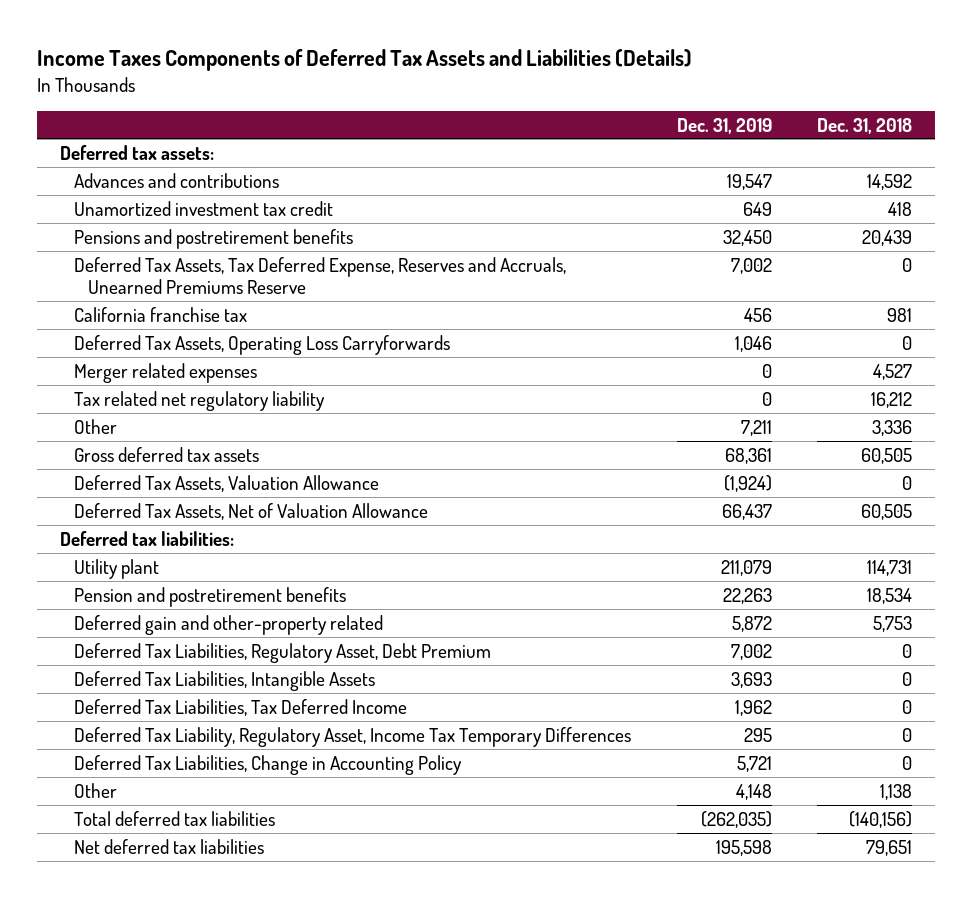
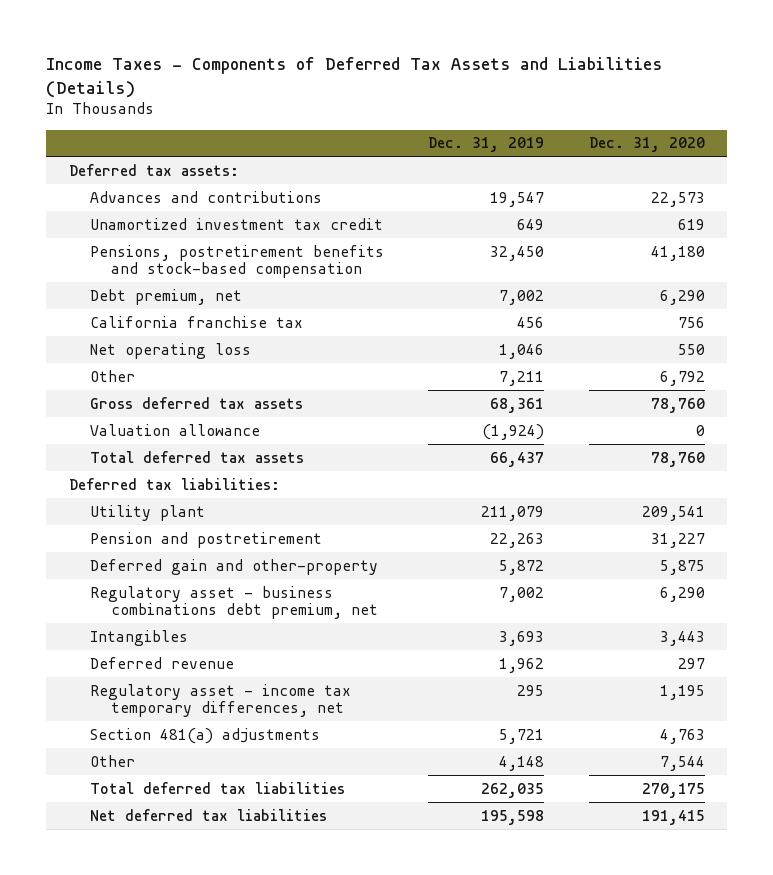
[36,49,692,72] Income Taxes Components of Deferred Tax Assets and Liabilities (Details) -> [46,57,663,98] Income Taxes - Components of Deferred Tax Assets and Liabilities (Details)
[817,117,913,134] Dec. 31, 2018 -> none
none -> [588,137,705,153] Dec. 31, 2020
[73,228,353,249] Pensions and postretirement benefits -> [89,244,384,279] Pensions, postretirement benefits and stock-based compensation
[73,256,566,295] Deferred Tax Assets, Tax Deferred Expense, Reserves and Accruals, Unearned Premiums Reserve -> [89,288,242,305] Debt premium, net
[73,362,257,383] Merger related expenses -> none
[73,390,325,411] Tax related net regulatory liability -> none
[73,334,450,355] Deferred Tax Assets, Operating Loss Carryforwards -> [89,342,251,359] Net operating loss
[73,474,379,492] Deferred Tax Assets, Valuation Allowance -> [89,423,260,436] Valuation allowance
[73,502,428,520] Deferred Tax Assets, Net of Valuation Allowance -> [89,450,304,463] Total deferred tax assets
[73,586,346,607] Pension and postretirement benefits -> [89,531,322,548] Pension and postretirement
[73,614,383,635] Deferred gain and other-property related -> [89,558,378,575] Deferred gain and other-property
[73,642,491,663] Deferred Tax Liabilities, Regulatory Asset, Debt Premium -> [89,585,379,620] Regulatory asset - business combinations debt premium, net
[73,670,375,691] Deferred Tax Liabilities, Intangible Assets -> [89,629,188,646] Intangibles
[73,698,407,716] Deferred Tax Liabilities, Tax Deferred Income -> [89,656,234,669] Deferred revenue
[73,726,631,747] Deferred Tax Liability, Regulatory Asset, Income Tax Temporary Differences -> [89,683,351,718] Regulatory asset - income tax temporary differences, net
[73,754,462,775] Deferred Tax Liabilities, Change in Accounting Policy -> [89,727,320,744] Section 481(a) adjustments
[700,810,772,828] (262,035) -> [481,782,545,798] 262,035

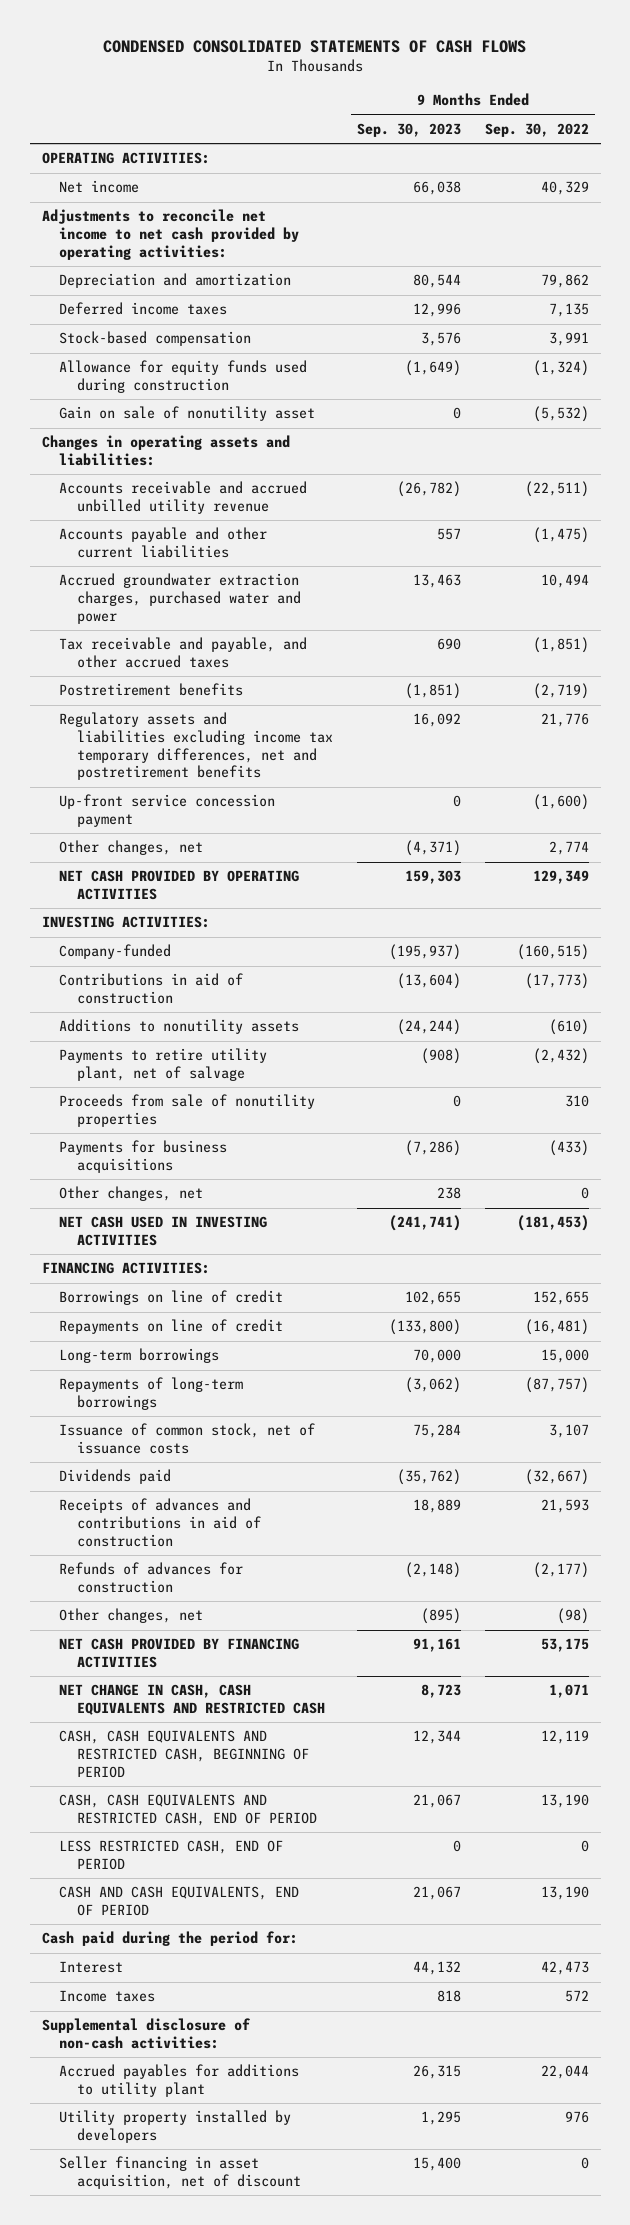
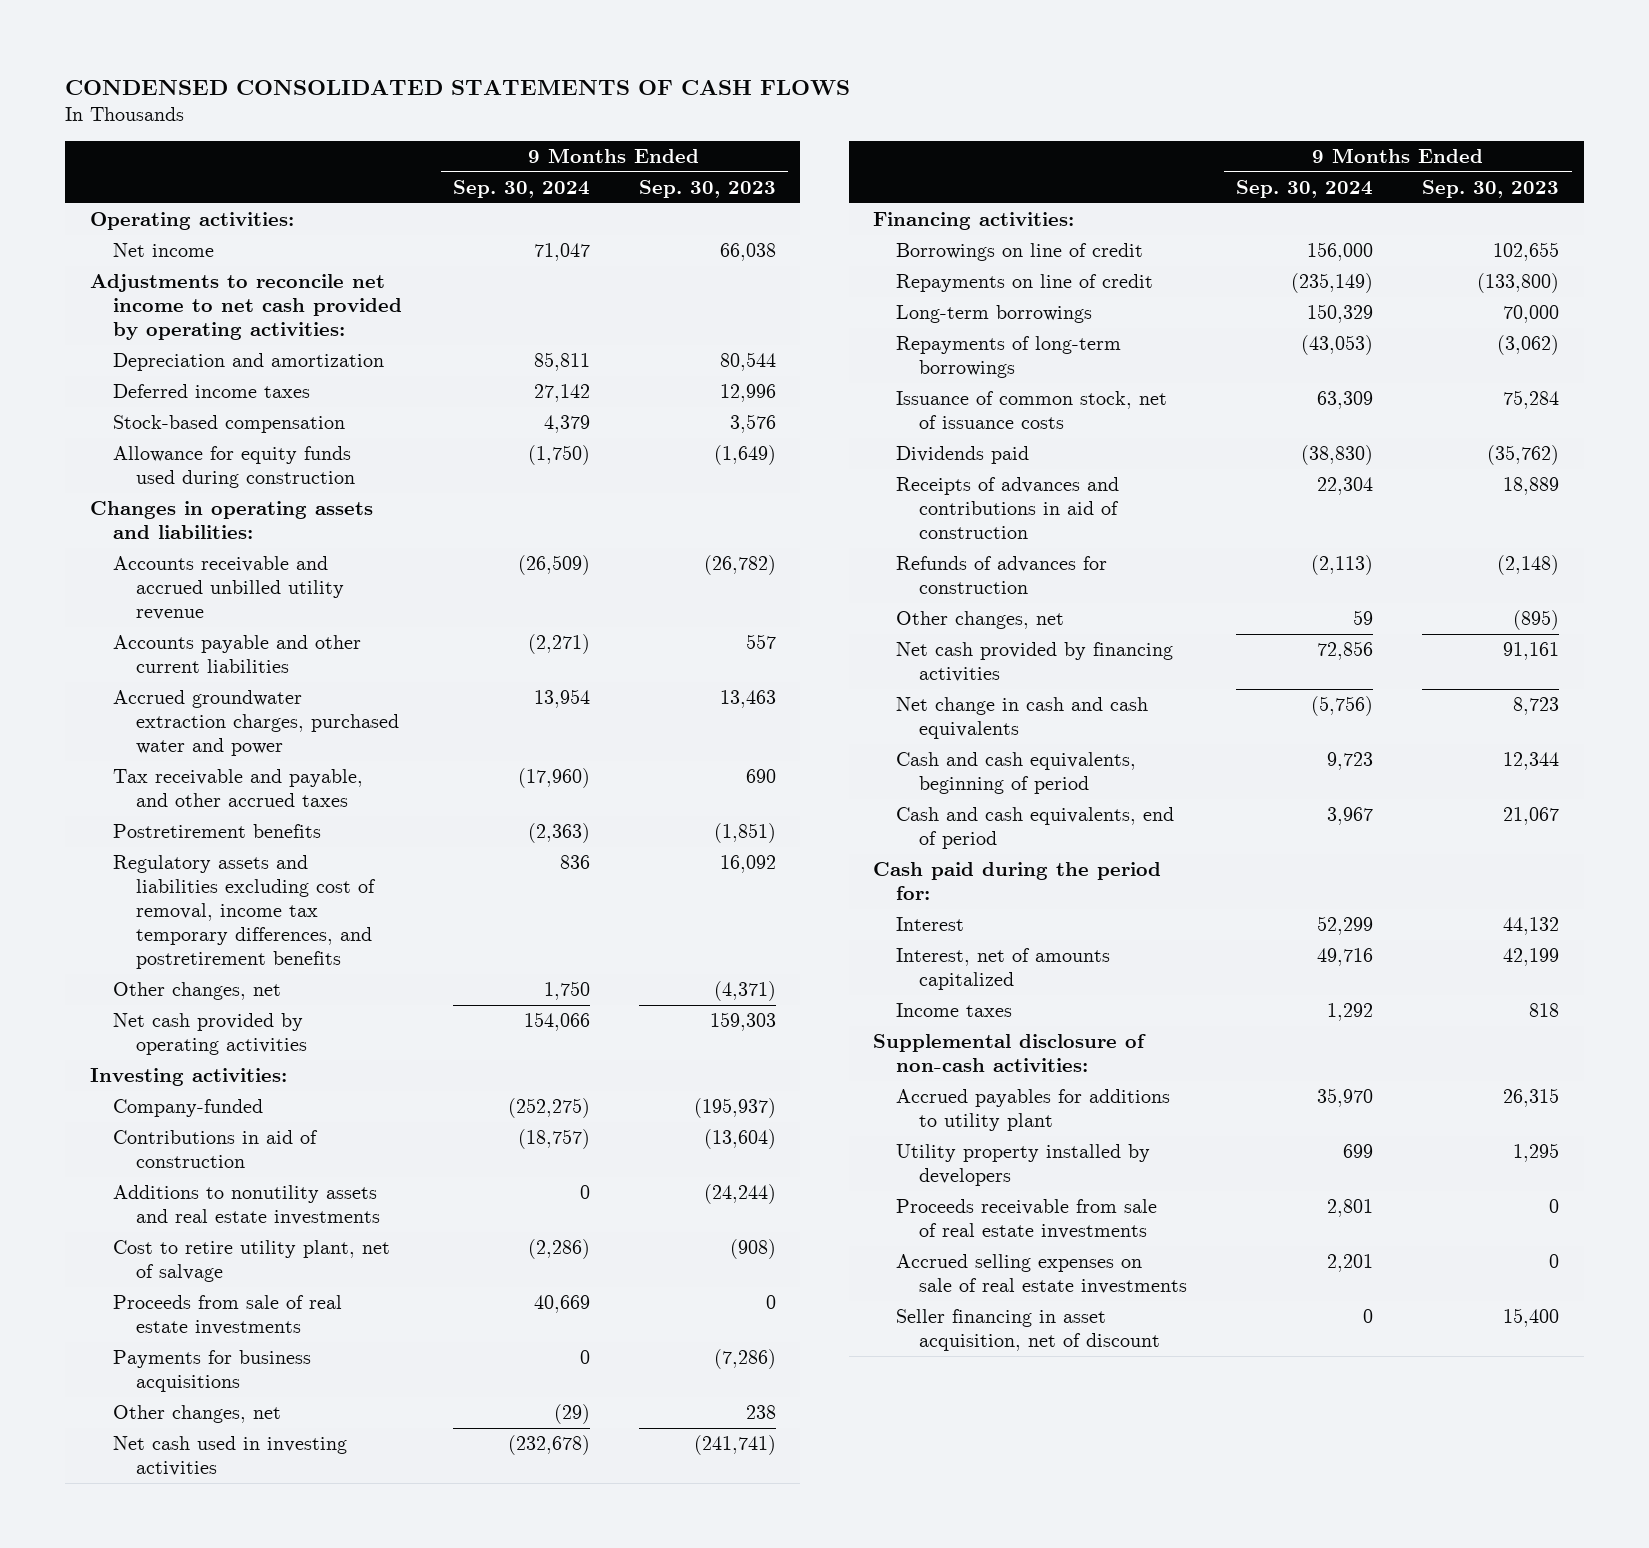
[484,122,589,137] Sep. 30, 2022 -> none
none -> [452,179,590,198] Sep. 30, 2024
[41,152,210,165] OPERATING ACTIVITIES: -> [89,212,294,231] Operating activities:
[59,406,316,422] Gain on sale of nonutility asset -> none
[59,794,276,828] Up-front service concession payment -> none
[59,712,333,781] Regulatory assets and liabilities excluding income tax temporary differences, net and postretirement benefits -> [112,855,376,970] Regulatory assets and liabilities excluding cost of removal, income tax temporary differences, and postretirement benefits
[59,870,300,901] NET CASH PROVIDED BY OPERATING ACTIVITIES -> [112,1013,307,1056] Net cash provided by operating activities
[41,916,210,929] INVESTING ACTIVITIES: -> [89,1068,287,1087] Investing activities:
[59,1094,316,1128] Proceeds from sale of nonutility properties -> none
[59,1019,300,1035] Additions to nonutility assets -> [112,1185,380,1226] Additions to nonutility assets and real estate investments
[59,1048,268,1082] Payments to retire utility plant, net of salvage -> [112,1240,390,1283] Cost to retire utility plant, net of salvage
none -> [112,1295,342,1336] Proceeds from sale of real estate investments
[59,1216,268,1247] NET CASH USED IN INVESTING ACTIVITIES -> [112,1436,347,1477] Net cash used in investing activities
[41,1262,210,1275] FINANCING ACTIVITIES: -> [873,212,1075,231] Financing activities:
[59,1840,284,1871] LESS RESTRICTED CASH, END OF PERIOD -> none
[59,1886,300,1917] CASH AND CASH EQUIVALENTS, END OF PERIOD -> none
[59,1638,300,1669] NET CASH PROVIDED BY FINANCING ACTIVITIES -> [896,642,1174,683] Net cash provided by financing activities
[59,1684,325,1716] NET CHANGE IN CASH, CASH EQUIVALENTS AND RESTRICTED CASH -> [896,697,1149,740] Net change in cash and cash equivalents
[59,1730,309,1778] CASH, CASH EQUIVALENTS AND RESTRICTED CASH, BEGINNING OF PERIOD -> [896,752,1137,795] Cash and cash equivalents, beginning of period
[59,1794,317,1827] CASH, CASH EQUIVALENTS AND RESTRICTED CASH, END OF PERIOD -> [896,807,1175,850] Cash and cash equivalents, end of period
none -> [896,948,1111,991] Interest, net of amounts capitalized
none -> [896,1199,1158,1240] Proceeds receivable from sale of real estate investments
none -> [896,1254,1188,1295] Accrued selling expenses on sale of real estate investments

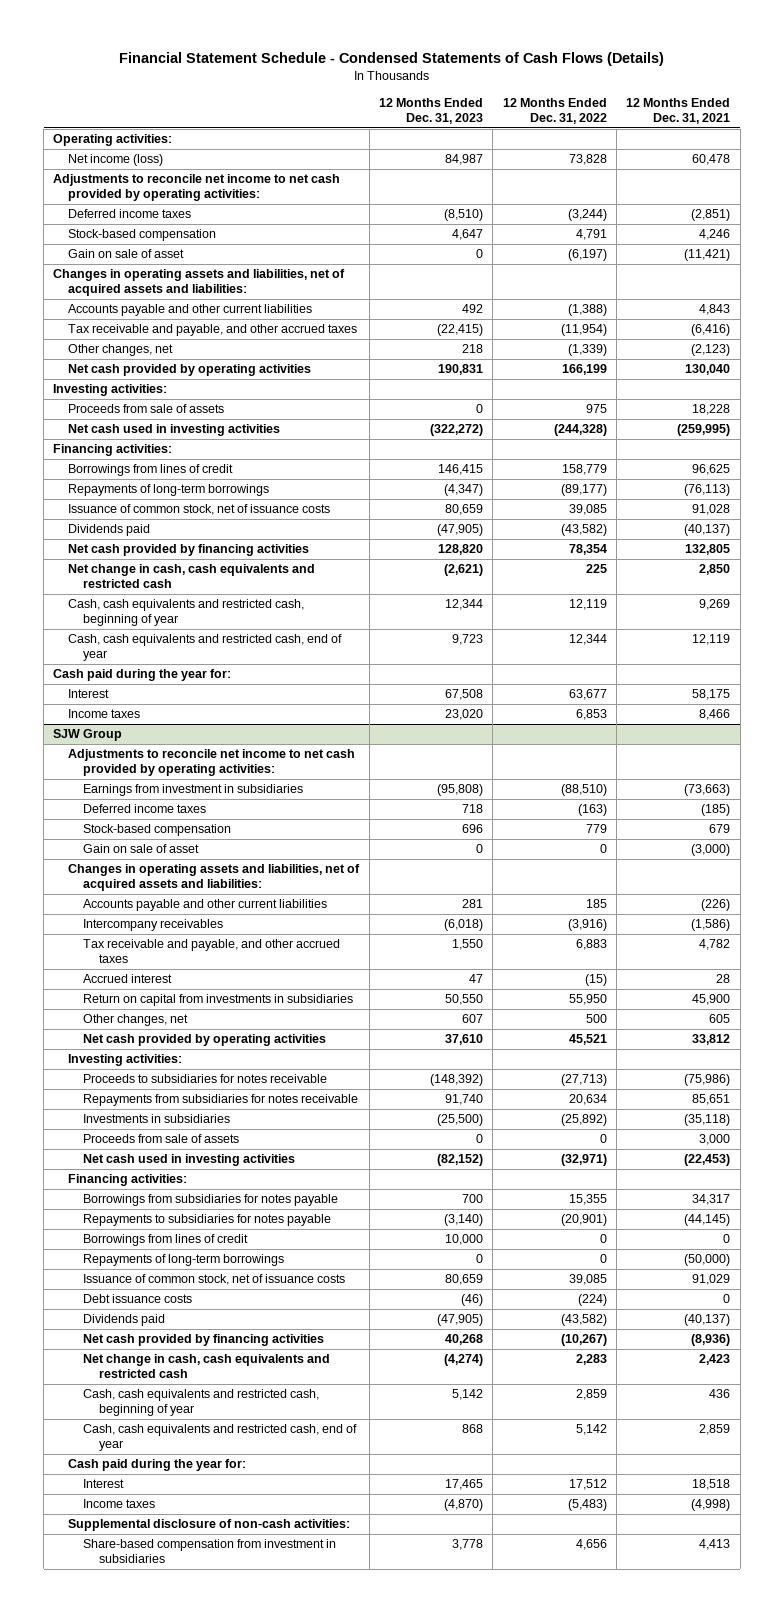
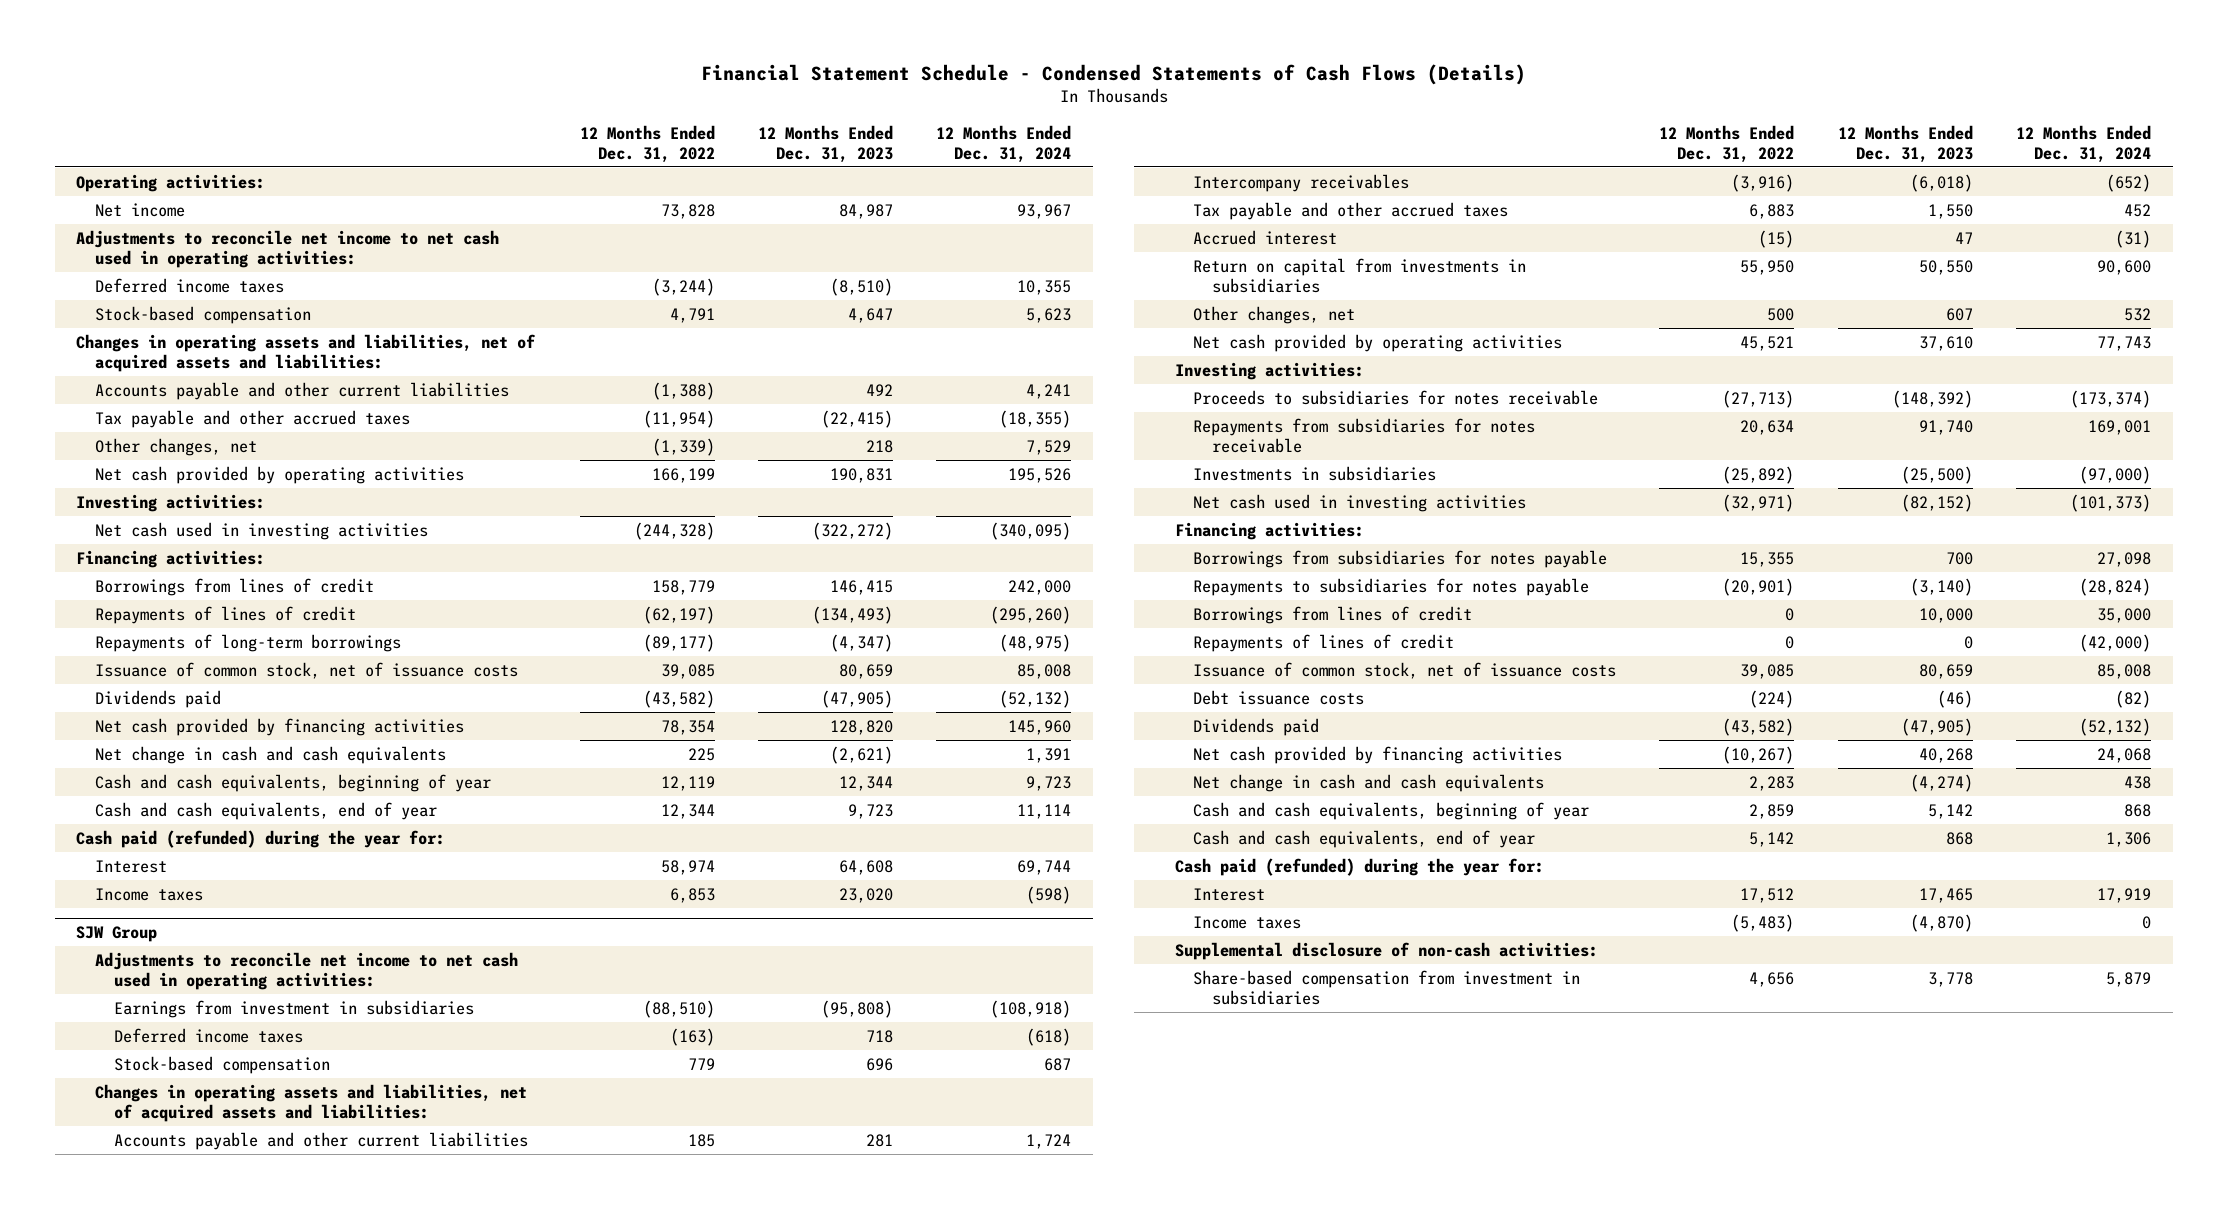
[626,97,731,124] 12 Months Ended Dec. 31, 2021 -> none
none -> [936,124,1072,163] 12 Months Ended Dec. 31, 2024
[68,154,164,167] Net income (loss) -> [95,202,186,217] Net income
[53,174,341,202] Adjustments to reconcile net income to net cash provided by operating activities: -> [76,229,500,268] Adjustments to reconcile net income to net cash used in operating activities:
[68,249,185,259] Gain on sale of asset -> none
[68,324,358,337] Tax receivable and payable, and other accrued taxes -> [95,409,411,428] Tax payable and other accrued taxes
[68,404,225,414] Proceeds from sale of assets -> none
none -> [95,605,357,624] Repayments of lines of credit
[68,564,316,589] Net change in cash, cash equivalents and restricted cash -> [95,745,447,764] Net change in cash and cash equivalents
[68,599,305,627] Cash, cash equivalents and restricted cash, beginning of year -> [95,773,492,792] Cash and cash equivalents, beginning of year
[68,634,343,662] Cash, cash equivalents and restricted cash, end of year -> [95,801,438,820] Cash and cash equivalents, end of year
[53,669,232,682] Cash paid during the year for: -> [76,829,446,848] Cash paid (refunded) during the year for:
[445,689,484,701] 67,508 -> [839,859,894,875] 64,608
[568,689,607,701] 63,677 -> [661,859,716,875] 58,974
[68,749,356,777] Adjustments to reconcile net income to net cash provided by operating activities: -> [95,951,519,990] Adjustments to reconcile net income to net cash used in operating activities:
[83,844,200,854] Gain on sale of asset -> none
[83,939,341,964] Tax receivable and payable, and other accrued taxes -> [1193,201,1509,220] Tax payable and other accrued taxes
[83,1134,240,1144] Proceeds from sale of assets -> none
[83,1254,285,1267] Repayments of long-term borrowings -> none
none -> [1193,633,1455,652] Repayments of lines of credit
[83,1354,331,1379] Net change in cash, cash equivalents and restricted cash -> [1193,773,1545,792] Net change in cash and cash equivalents
[83,1389,320,1417] Cash, cash equivalents and restricted cash, beginning of year -> [1193,801,1590,820] Cash and cash equivalents, beginning of year
[83,1424,358,1452] Cash, cash equivalents and restricted cash, end of year -> [1193,829,1536,848] Cash and cash equivalents, end of year
[68,1459,247,1472] Cash paid during the year for: -> [1174,857,1544,876] Cash paid (refunded) during the year for:

